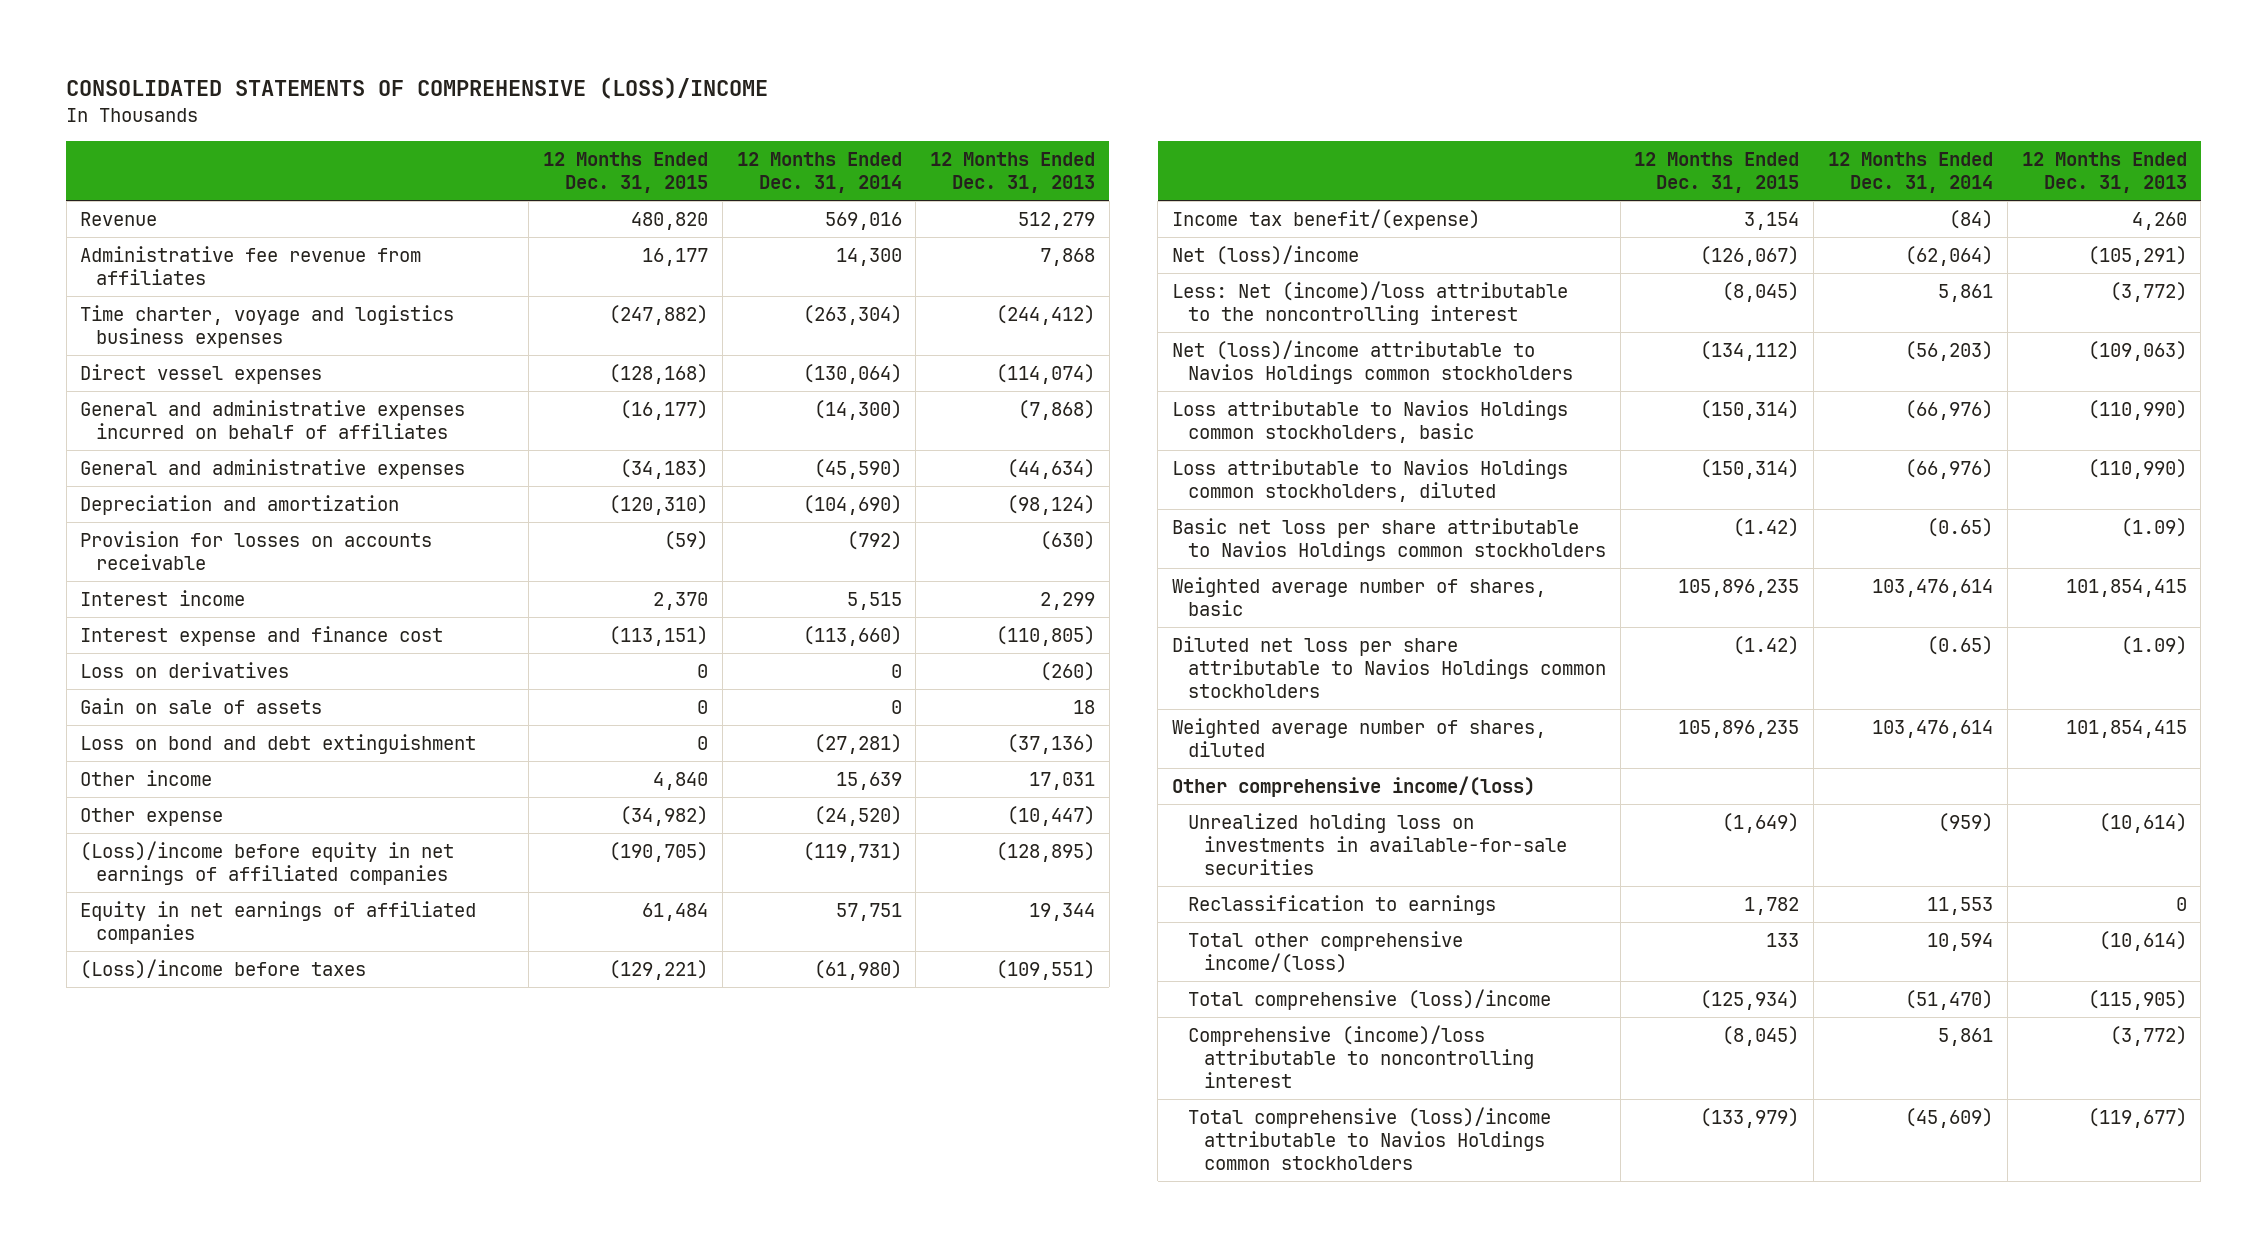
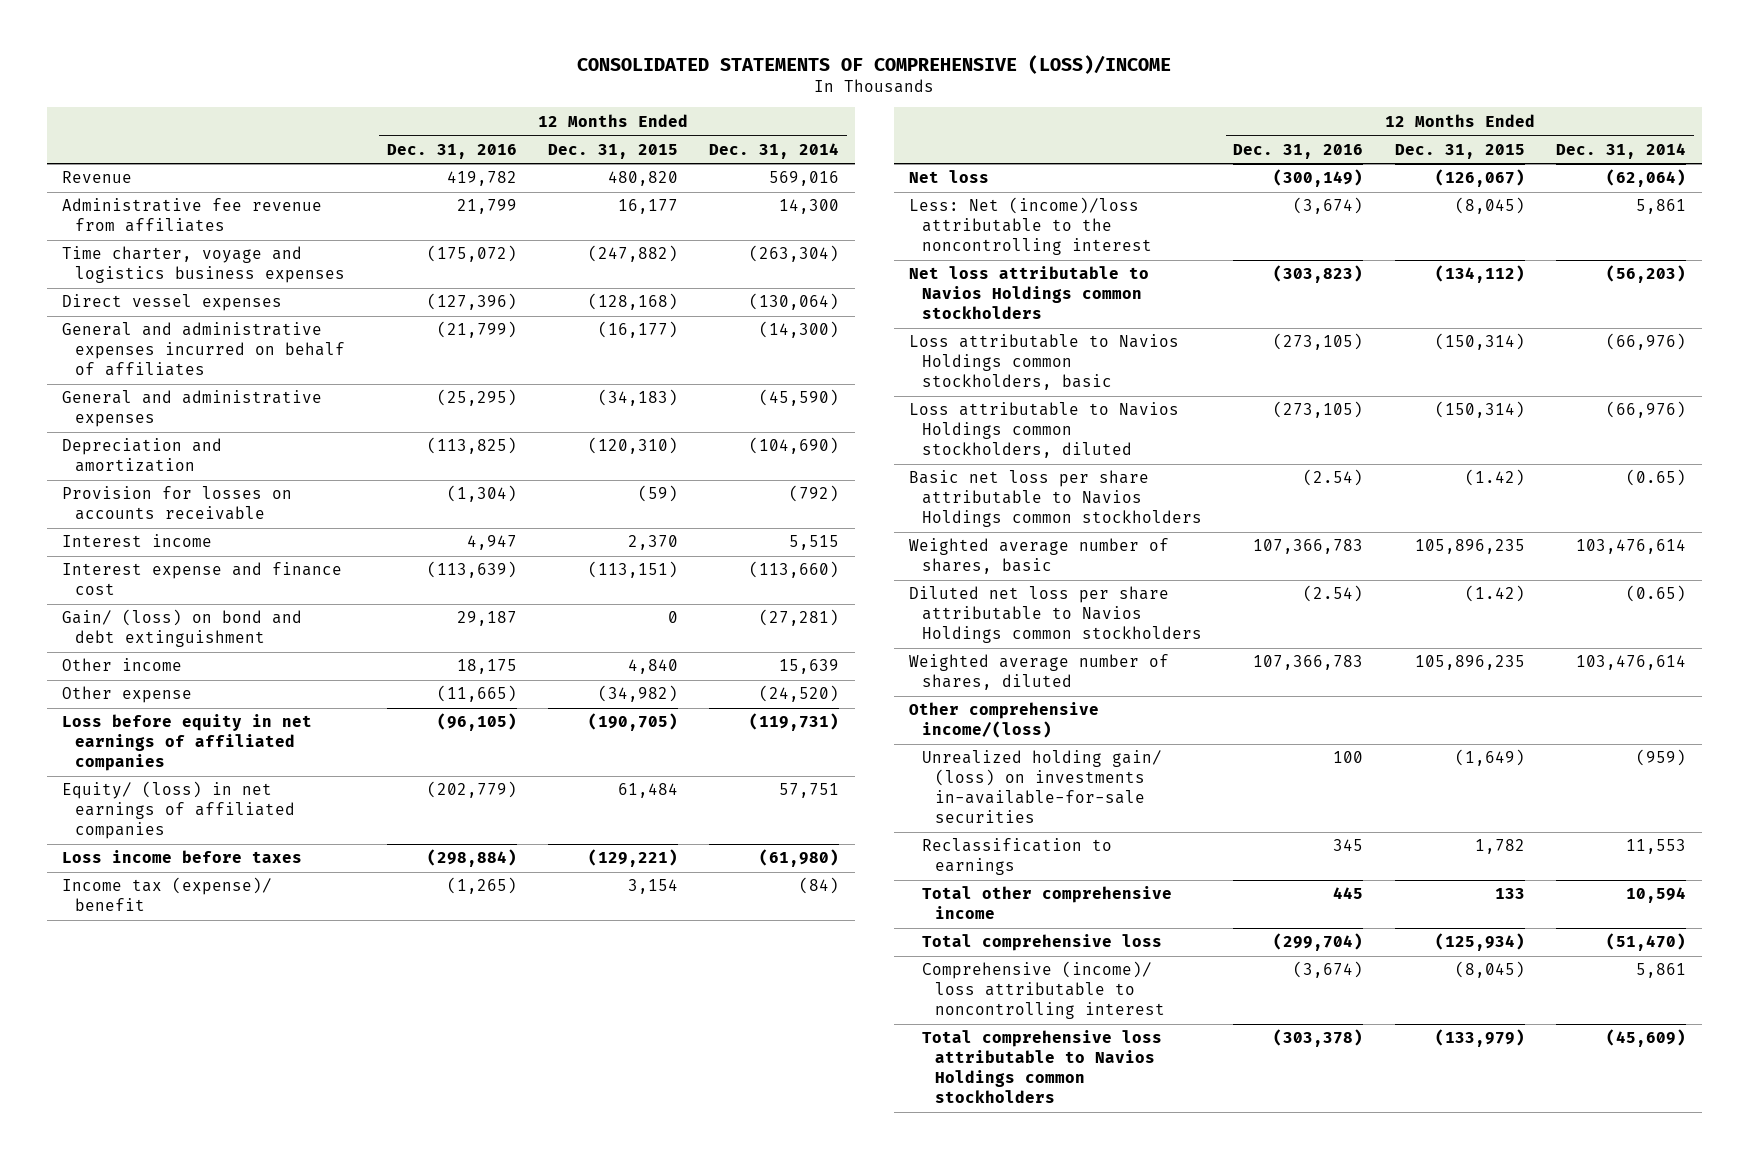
[930,152,1096,194] 12 Months Ended Dec. 31, 2013 -> none
none -> [386,143,517,159] Dec. 31, 2016
[80,662,290,679] Loss on derivatives -> none
[80,698,323,715] Gain on sale of assets -> none
[80,734,477,755] Loss on bond and debt extinguishment -> [62,609,303,648] Gain/ (loss) on bond and debt extinguishment
[80,841,455,885] (Loss)/income before equity in net earnings of affiliated companies -> [62,714,313,772] Loss before equity in net earnings of affiliated companies
[80,901,477,944] Equity in net earnings of affiliated companies -> [62,781,296,840] Equity/ (loss) in net earnings of affiliated companies
[80,959,367,980] (Loss)/income before taxes -> [62,850,303,864] Loss income before taxes
[1171,209,1480,231] Income tax benefit/(expense) -> [62,877,273,912] Income tax (expense)/ benefit
[1171,245,1359,266] Net (loss)/income -> [909,170,990,184] Net loss
[1171,340,1573,384] Net (loss)/income attributable to Navios Holdings common stockholders -> [909,266,1150,320] Net loss attributable to Navios Holdings common stockholders
[1187,813,1567,875] Unrealized holding loss on investments in available-for-sale securities -> [922,750,1163,824] Unrealized holding gain/ (loss) on investments in-available-for-sale securities
[1187,931,1463,973] Total other comprehensive income/(loss) -> [922,886,1173,920] Total other comprehensive income
[1187,989,1551,1011] Total comprehensive (loss)/income -> [922,934,1163,952] Total comprehensive loss
[1187,1025,1534,1088] Comprehensive (income)/loss attributable to noncontrolling interest -> [922,961,1166,1020] Comprehensive (income)/ loss attributable to noncontrolling interest
[1187,1107,1551,1170] Total comprehensive (loss)/income attributable to Navios Holdings common stockholders -> [922,1030,1163,1104] Total comprehensive loss attributable to Navios Holdings common stockholders

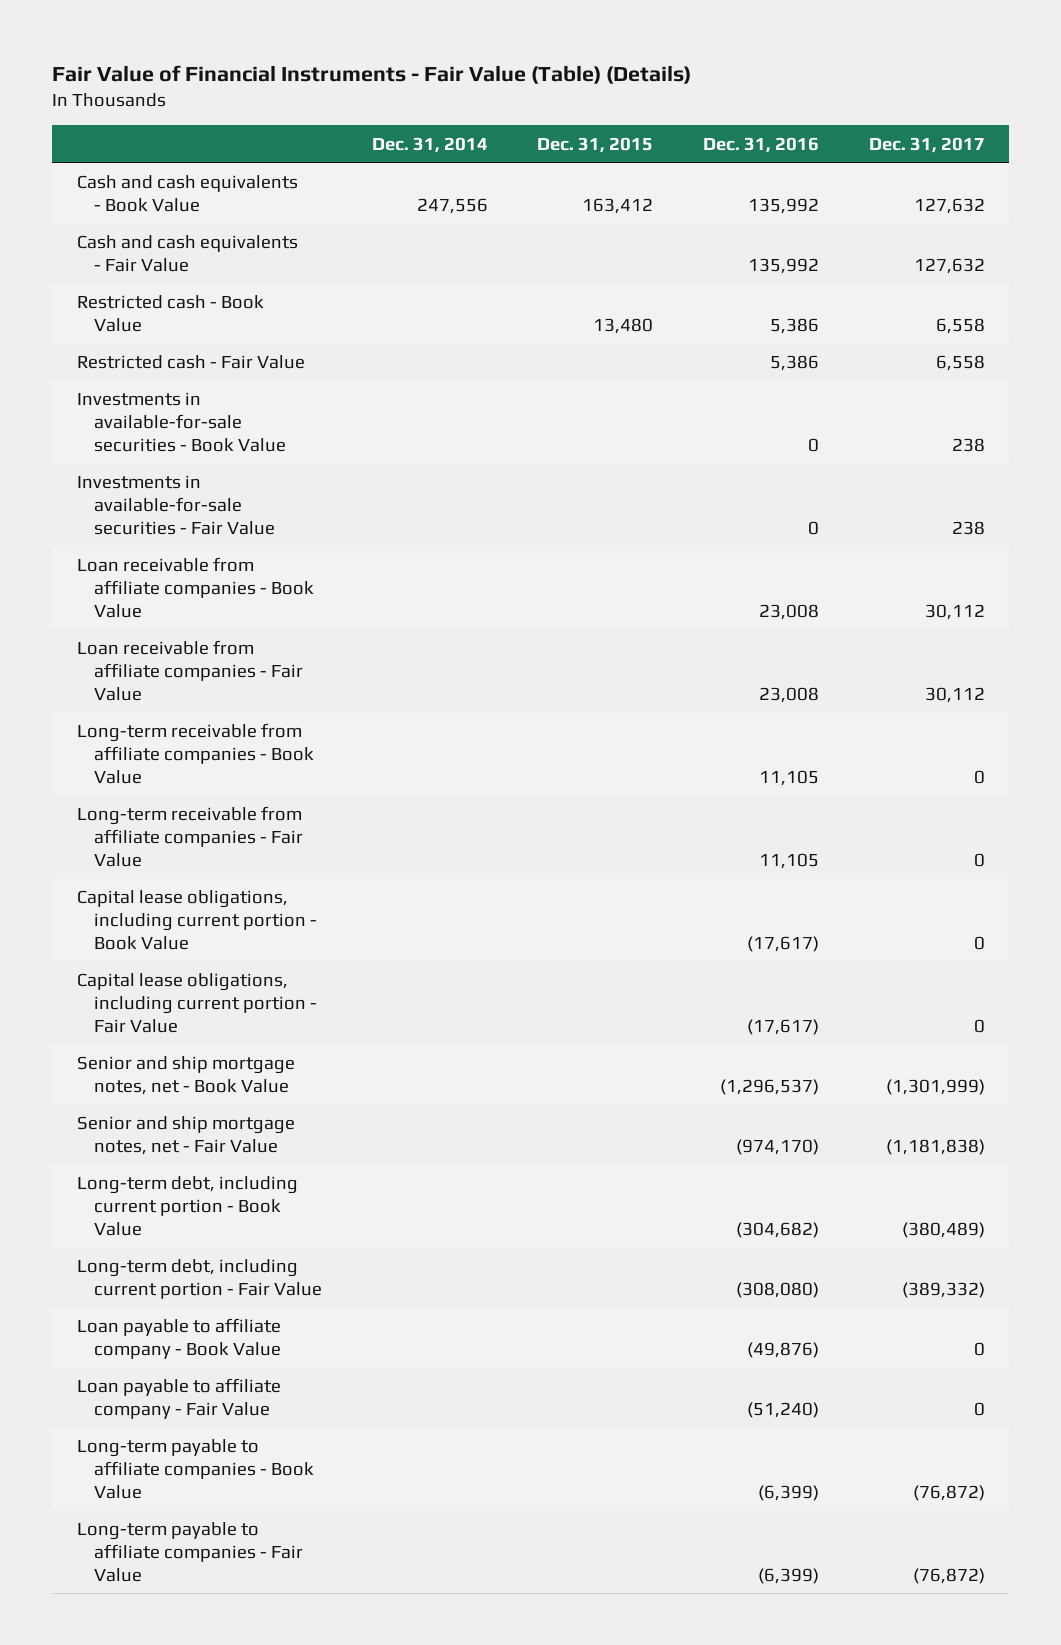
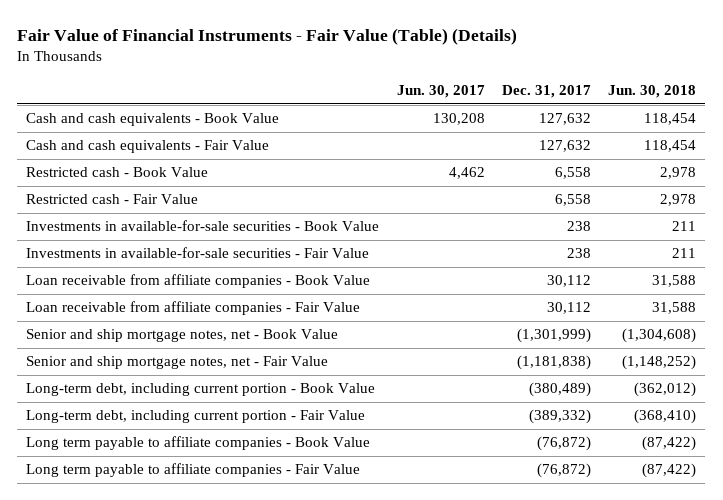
[371,136,488,153] Dec. 31, 2014 -> none
[537,136,654,153] Dec. 31, 2015 -> none
[702,136,819,153] Dec. 31, 2016 -> none
none -> [396,85,485,99] Jun. 30, 2017
none -> [608,85,697,99] Jun. 30, 2018
[76,722,315,784] Long-term receivable from affiliate companies - Book Value -> none
[76,805,304,867] Long-term receivable from affiliate companies - Fair Value -> none
[76,889,318,950] Capital lease obligations, including current portion - Book Value -> none
[76,972,318,1033] Capital lease obligations, including current portion - Fair Value -> none
[76,1317,282,1359] Loan payable to affiliate company - Book Value -> none
[76,1377,281,1419] Loan payable to affiliate company - Fair Value -> none
[76,1438,315,1499] Long-term payable to affiliate companies - Book Value -> [26,436,371,451] Long term payable to affiliate companies - Book Value
[76,1521,304,1582] Long-term payable to affiliate companies - Fair Value -> [26,463,361,478] Long term payable to affiliate companies - Fair Value

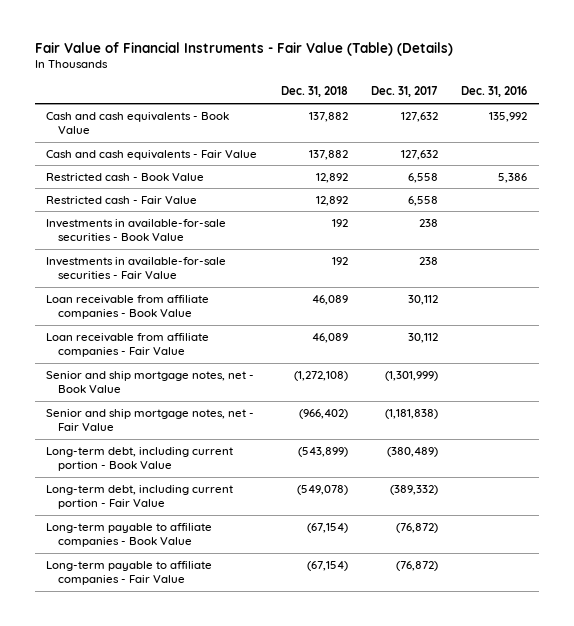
[396,85,485,99] Jun. 30, 2017 -> none
[608,85,697,99] Jun. 30, 2018 -> none
none -> [280,86,348,98] Dec. 31, 2018
none -> [461,86,528,98] Dec. 31, 2016
[26,436,371,451] Long term payable to affiliate companies - Book Value -> [46,522,213,548] Long-term payable to affiliate companies - Book Value
[26,463,361,478] Long term payable to affiliate companies - Fair Value -> [46,560,213,586] Long-term payable to affiliate companies - Fair Value

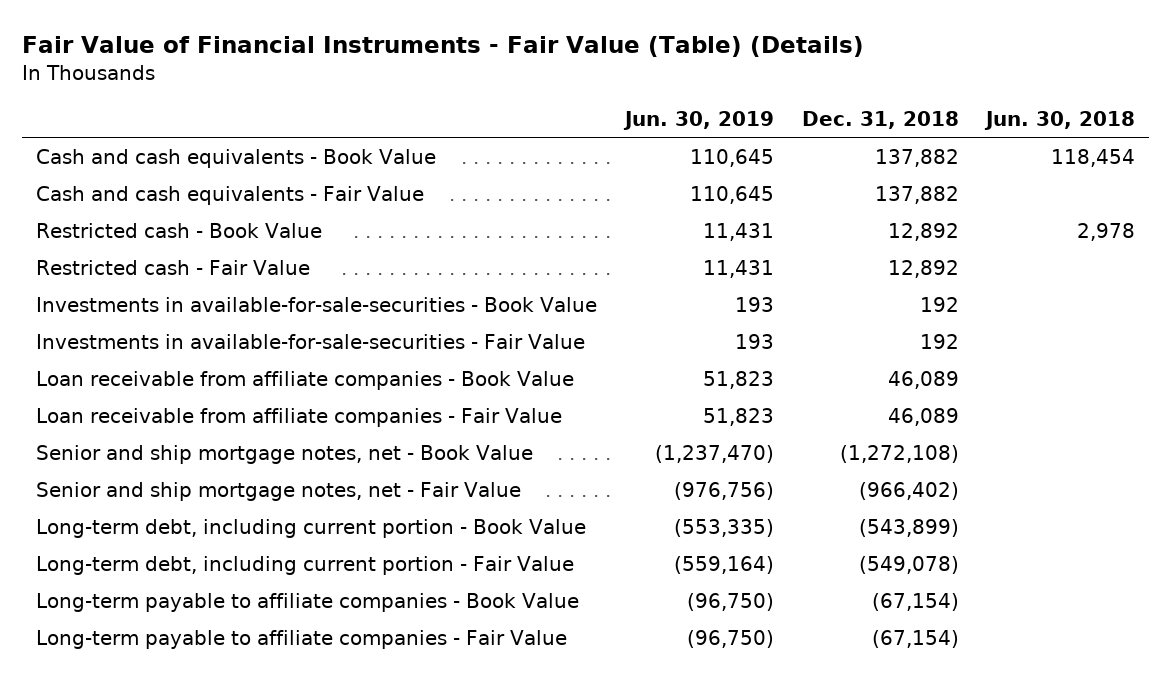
[371,86,439,98] Dec. 31, 2017 -> none
[461,86,528,98] Dec. 31, 2016 -> none
none -> [622,111,774,131] Jun. 30, 2019
none -> [984,111,1136,131] Jun. 30, 2018
[46,218,227,242] Investments in available-for-sale securities - Book Value -> [35,296,597,312] Investments in available-for-sale-securities - Book Value
[46,256,227,280] Investments in available-for-sale securities - Fair Value -> [35,333,585,349] Investments in available-for-sale-securities - Fair Value

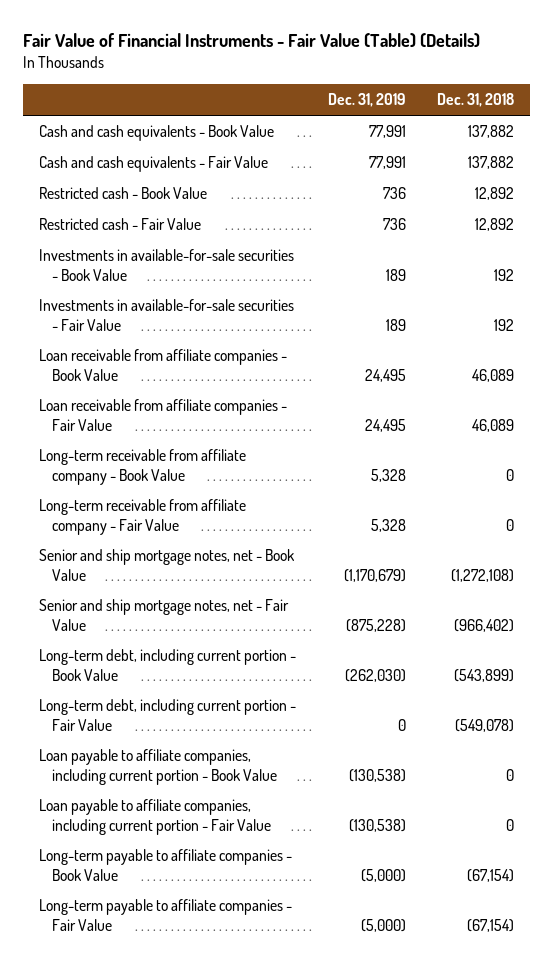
[622,111,774,131] Jun. 30, 2019 -> none
[984,111,1136,131] Jun. 30, 2018 -> none
none -> [327,93,406,108] Dec. 31, 2019
[35,296,597,312] Investments in available-for-sale-securities - Book Value -> [38,249,294,281] Investments in available-for-sale securities - Book Value
[35,333,585,349] Investments in available-for-sale-securities - Fair Value -> [38,299,294,331] Investments in available-for-sale securities - Fair Value
none -> [38,449,246,485] Long-term receivable from affiliate company - Book Value
none -> [38,499,246,535] Long-term receivable from affiliate company - Fair Value
none -> [38,749,277,785] Loan payable to affiliate companies, including current portion - Book Value
none -> [38,799,271,835] Loan payable to affiliate companies, including current portion - Fair Value

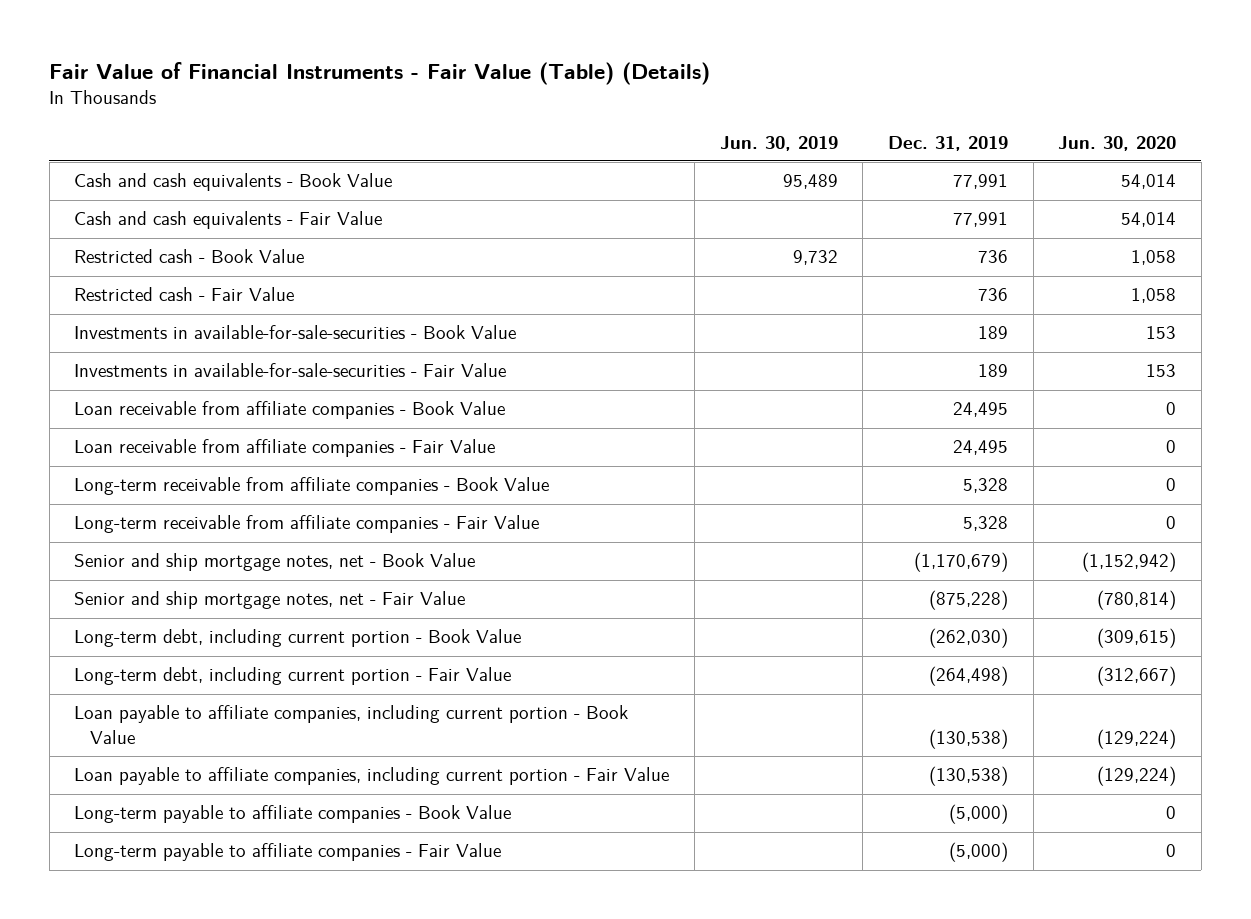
[437,93,515,108] Dec. 31, 2018 -> none
none -> [719,135,838,151] Jun. 30, 2019
none -> [1058,135,1177,151] Jun. 30, 2020
[38,249,294,281] Investments in available-for-sale securities - Book Value -> [74,325,517,340] Investments in available-for-sale-securities - Book Value
[38,299,294,331] Investments in available-for-sale securities - Fair Value -> [74,363,507,378] Investments in available-for-sale-securities - Fair Value
[38,449,246,485] Long-term receivable from affiliate company - Book Value -> [74,477,550,496] Long-term receivable from affiliate companies - Book Value
[38,499,246,535] Long-term receivable from affiliate company - Fair Value -> [74,515,540,534] Long-term receivable from affiliate companies - Fair Value
[397,718,406,731] 0 -> [929,666,1009,687] (264,498)

